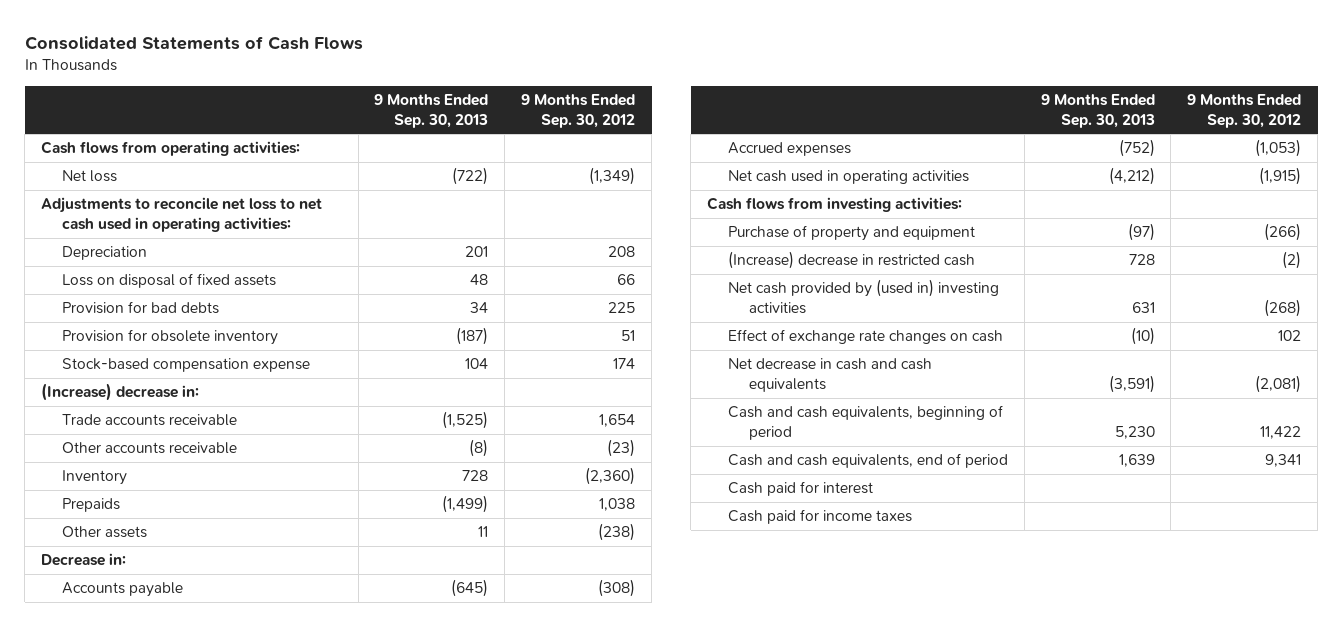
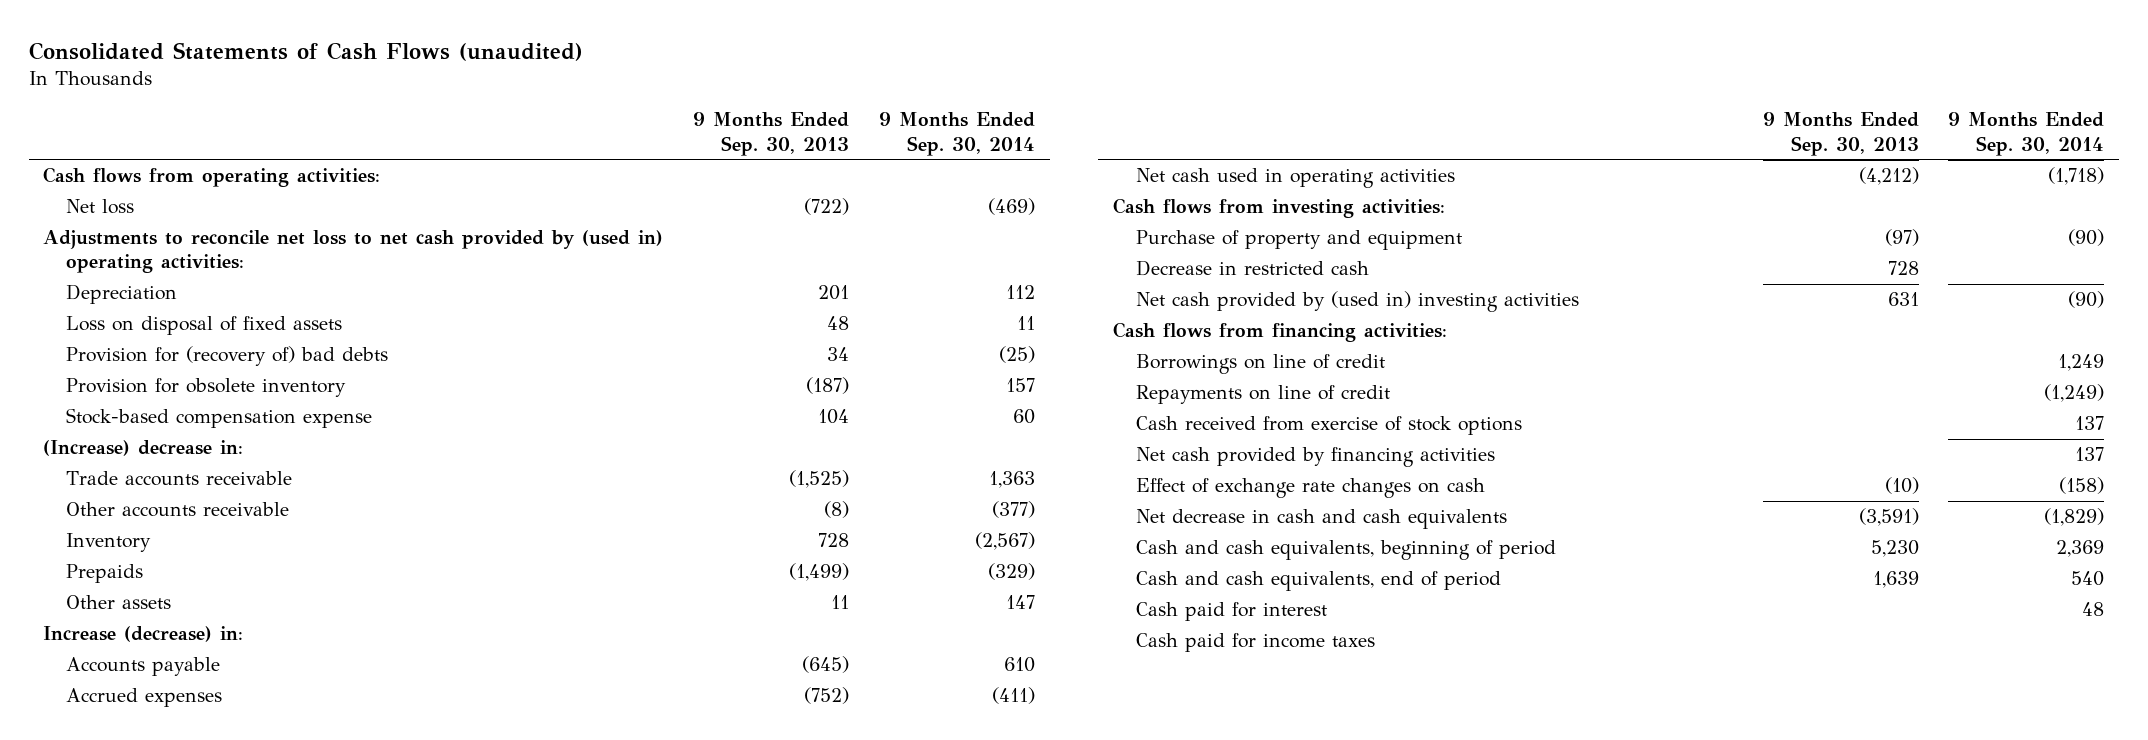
[24,36,363,51] Consolidated Statements of Cash Flows -> [28,41,583,61] Consolidated Statements of Cash Flows (unaudited)
[521,94,636,128] 9 Months Ended Sep. 30, 2012 -> none
none -> [878,112,1035,156] 9 Months Ended Sep. 30, 2014
[40,197,322,233] Adjustments to reconcile net loss to net cash used in operating activities: -> [43,230,664,274] Adjustments to reconcile net loss to net cash provided by (used in) operating activities:
[61,301,219,315] Provision for bad debts -> [66,346,389,367] Provision for (recovery of) bad debts
[40,553,126,567] Decrease in: -> [43,626,244,643] Increase (decrease) in:
[727,251,975,270] (Increase) decrease in restricted cash -> [1135,260,1369,277] Decrease in restricted cash
none -> [1113,322,1448,343] Cash flows from financing activities:
none -> [1135,354,1385,375] Borrowings on line of credit
none -> [1135,385,1390,405] Repayments on line of credit
none -> [1135,416,1522,436] Cash received from exercise of stock options
none -> [1135,447,1495,468] Net cash provided by financing activities

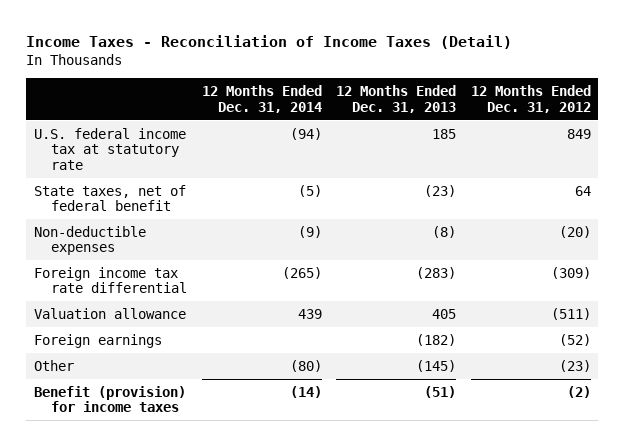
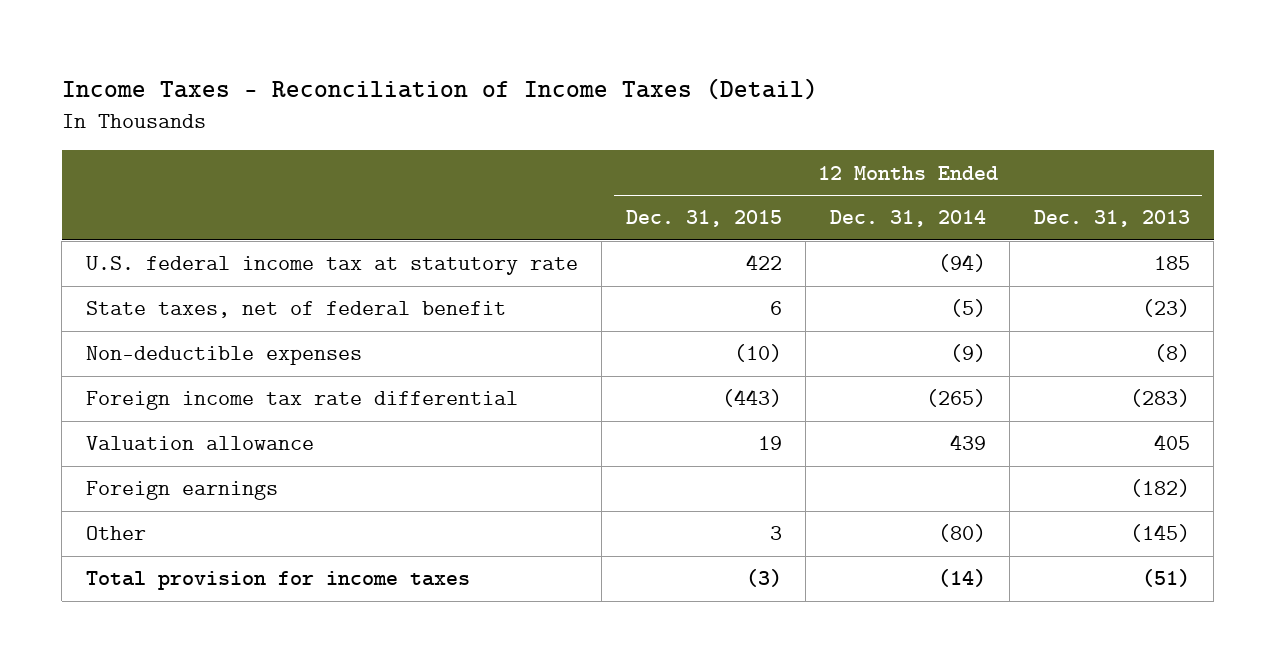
[470,84,591,113] 12 Months Ended Dec. 31, 2012 -> none
none -> [625,210,782,228] Dec. 31, 2015
[33,385,186,413] Benefit (provision) for income taxes -> [85,571,470,591] Total provision for income taxes

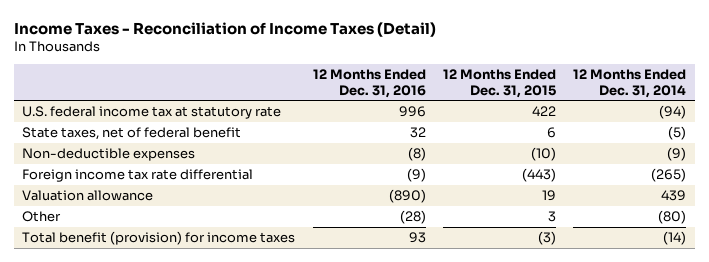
[1033,210,1190,228] Dec. 31, 2013 -> none
none -> [312,69,426,98] 12 Months Ended Dec. 31, 2016
[85,481,278,501] Foreign earnings -> none
[85,571,470,591] Total provision for income taxes -> [22,230,296,245] Total benefit (provision) for income taxes

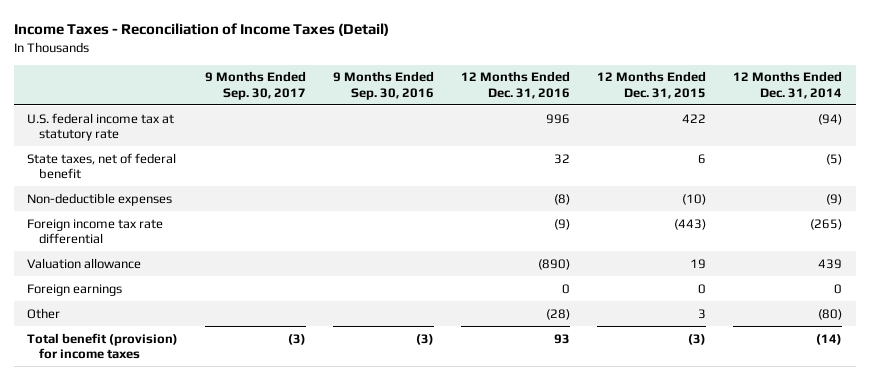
none -> [205,71,307,100] 9 Months Ended Sep. 30, 2017
none -> [333,71,435,100] 9 Months Ended Sep. 30, 2016
none -> [27,283,123,296] Foreign earnings

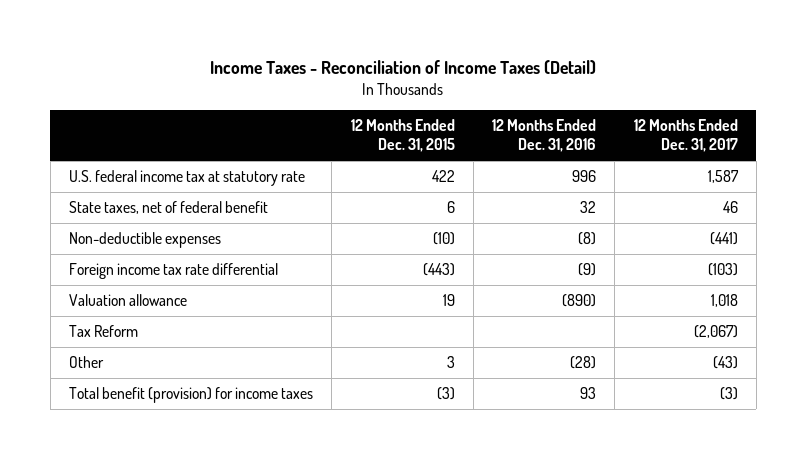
[205,71,307,100] 9 Months Ended Sep. 30, 2017 -> none
[333,71,435,100] 9 Months Ended Sep. 30, 2016 -> none
[733,71,843,99] 12 Months Ended Dec. 31, 2014 -> none
none -> [633,118,738,153] 12 Months Ended Dec. 31, 2017
[27,283,123,296] Foreign earnings -> none
none -> [69,324,139,337] Tax Reform

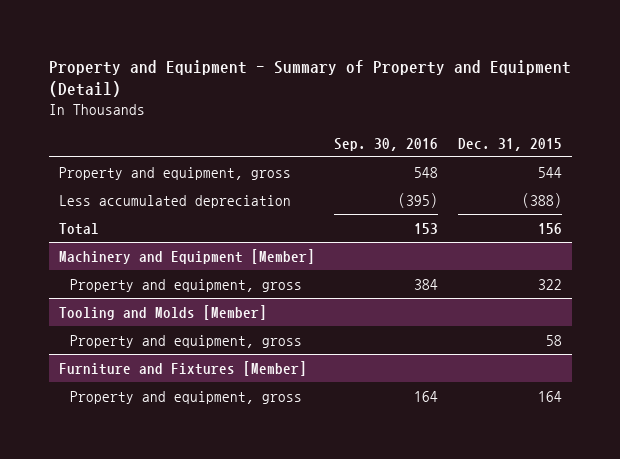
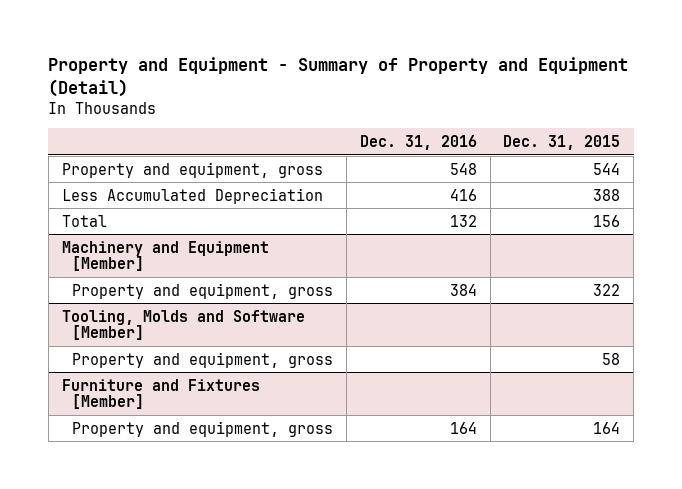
[334,137,439,151] Sep. 30, 2016 -> none
none -> [359,134,477,150] Dec. 31, 2016
[58,194,291,208] Less accumulated depreciation -> [61,187,323,204] Less Accumulated Depreciation
[521,192,562,208] (388) -> [593,188,621,201] 388
[58,304,267,320] Tooling and Molds [Member] -> [61,309,305,341] Tooling, Molds and Software [Member]

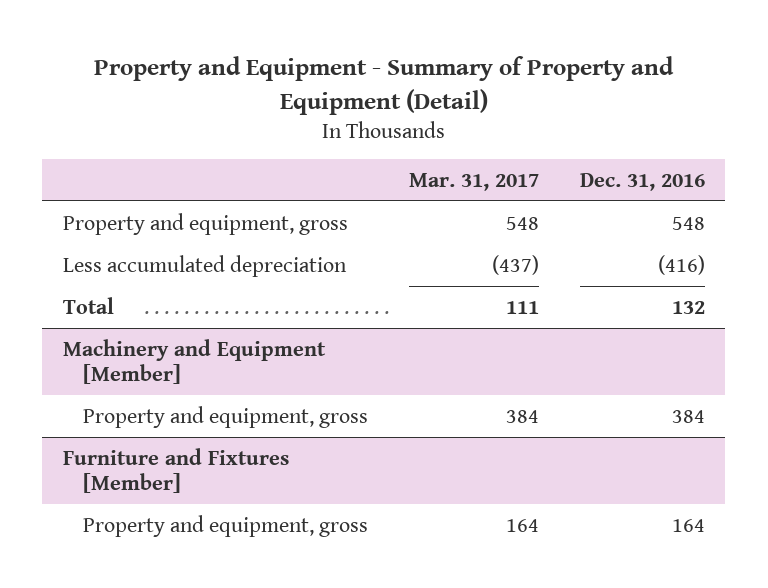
[503,134,621,150] Dec. 31, 2015 -> none
none -> [409,172,540,191] Mar. 31, 2017
[61,187,323,204] Less Accumulated Depreciation -> [62,254,347,277] Less accumulated depreciation
[449,188,477,201] 416 -> [657,254,705,275] (416)
[61,309,305,341] Tooling, Molds and Software [Member] -> none
[72,351,334,368] Property and equipment, gross -> none

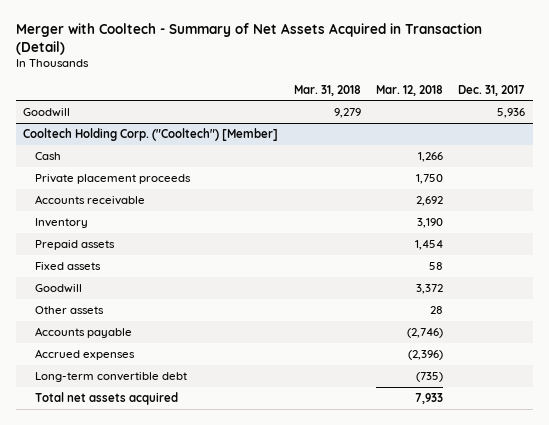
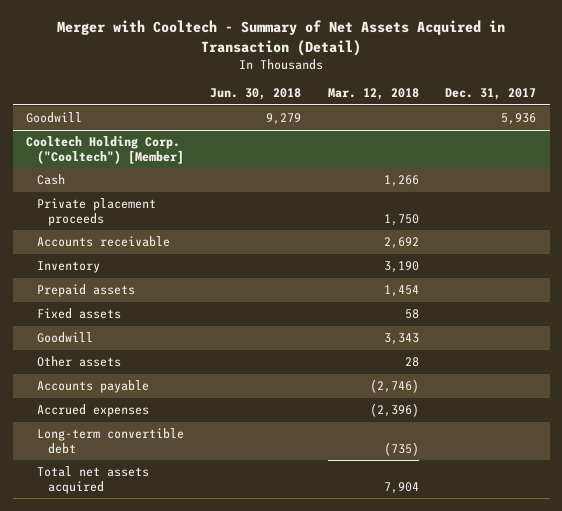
[293,84,361,96] Mar. 31, 2018 -> none
none -> [210,88,302,101] Jun. 30, 2018
[415,283,443,294] 3,372 -> [383,333,419,346] 3,343
[414,392,443,404] 7,933 -> [383,481,419,494] 7,904

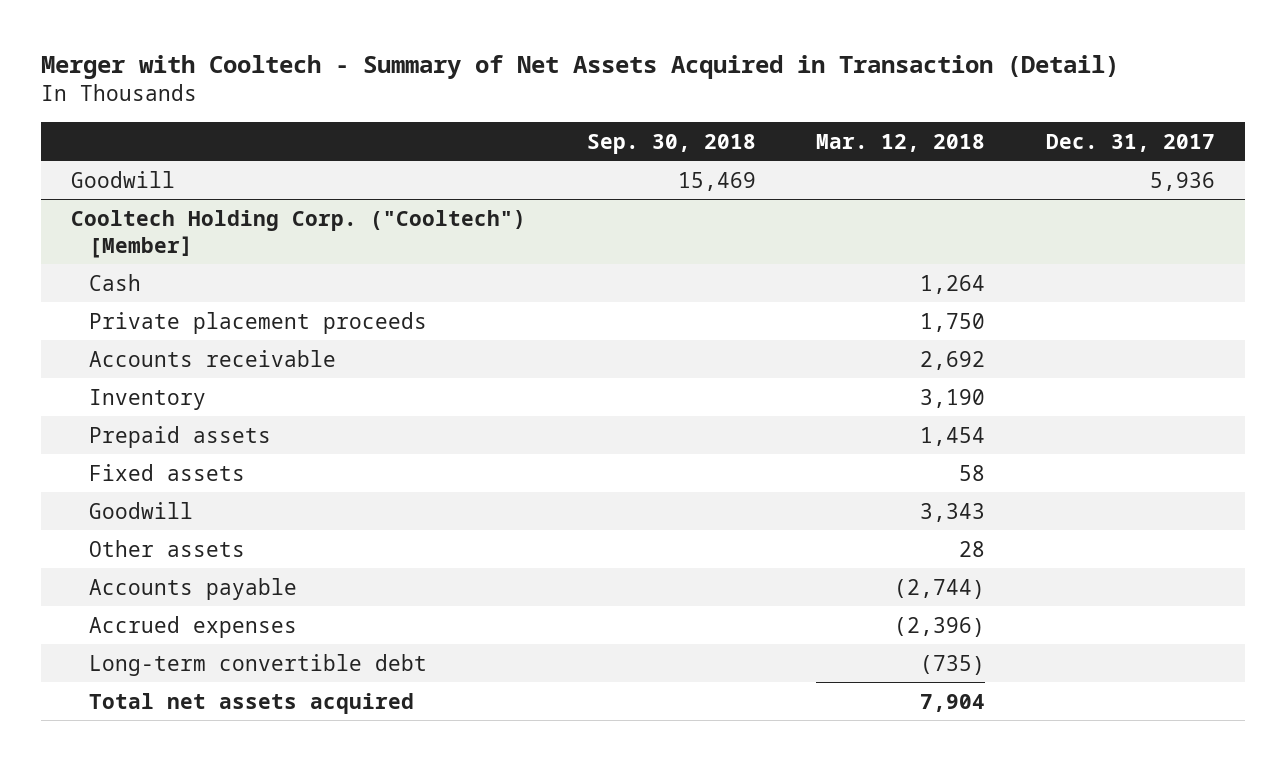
[210,88,302,101] Jun. 30, 2018 -> none
none -> [586,133,756,154] Sep. 30, 2018
[383,175,419,188] 1,266 -> [920,274,986,294] 1,264
[369,379,419,394] (2,746) -> [894,578,986,599] (2,744)

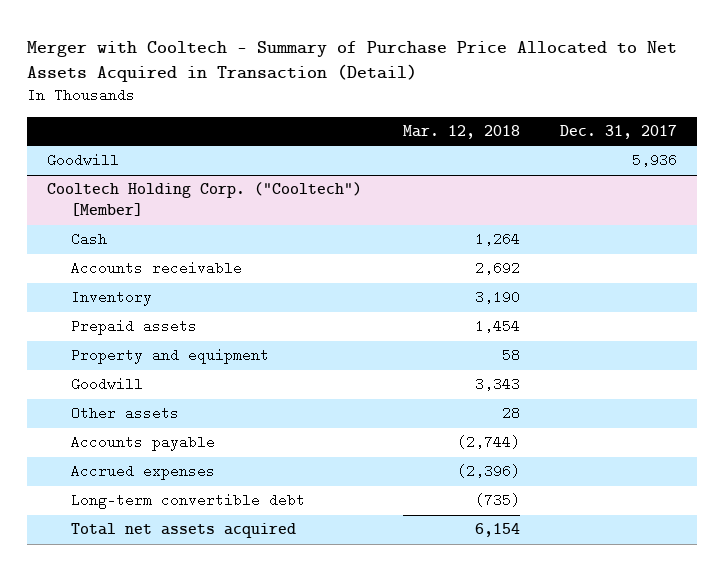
[41,55,1120,80] Merger with Cooltech - Summary of Net Assets Acquired in Transaction (Detail) -> [27,40,678,83] Merger with Cooltech - Summary of Purchase Price Allocated to Net Assets Acquired in Transaction (Detail)
[586,133,756,154] Sep. 30, 2018 -> none
[88,311,427,334] Private placement proceeds -> none
[88,463,245,481] Fixed assets -> [71,348,270,365] Property and equipment
[920,693,986,712] 7,904 -> [474,523,520,538] 6,154

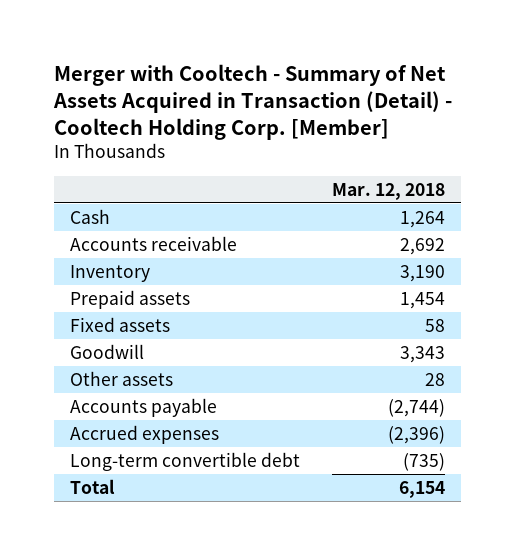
[27,40,678,83] Merger with Cooltech - Summary of Purchase Price Allocated to Net Assets Acquired in Transaction (Detail) -> [52,63,452,140] Merger with Cooltech - Summary of Net Assets Acquired in Transaction (Detail) - Cooltech Holding Corp. [Member]
[559,125,677,140] Dec. 31, 2017 -> none
[47,153,120,168] Goodwill -> none
[47,182,363,217] Cooltech Holding Corp. ("Cooltech") [Member] -> none
[71,348,270,365] Property and equipment -> [69,316,170,332] Fixed assets
[71,523,297,539] Total net assets acquired -> [69,478,115,494] Total

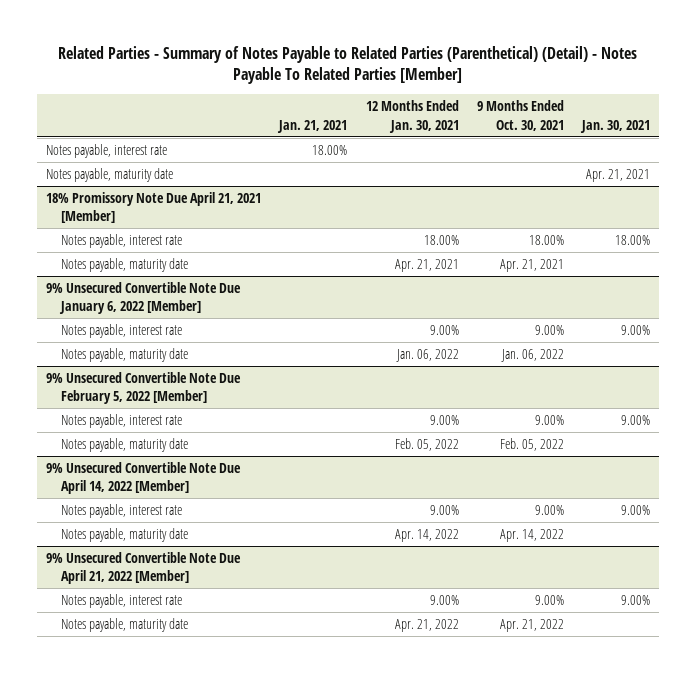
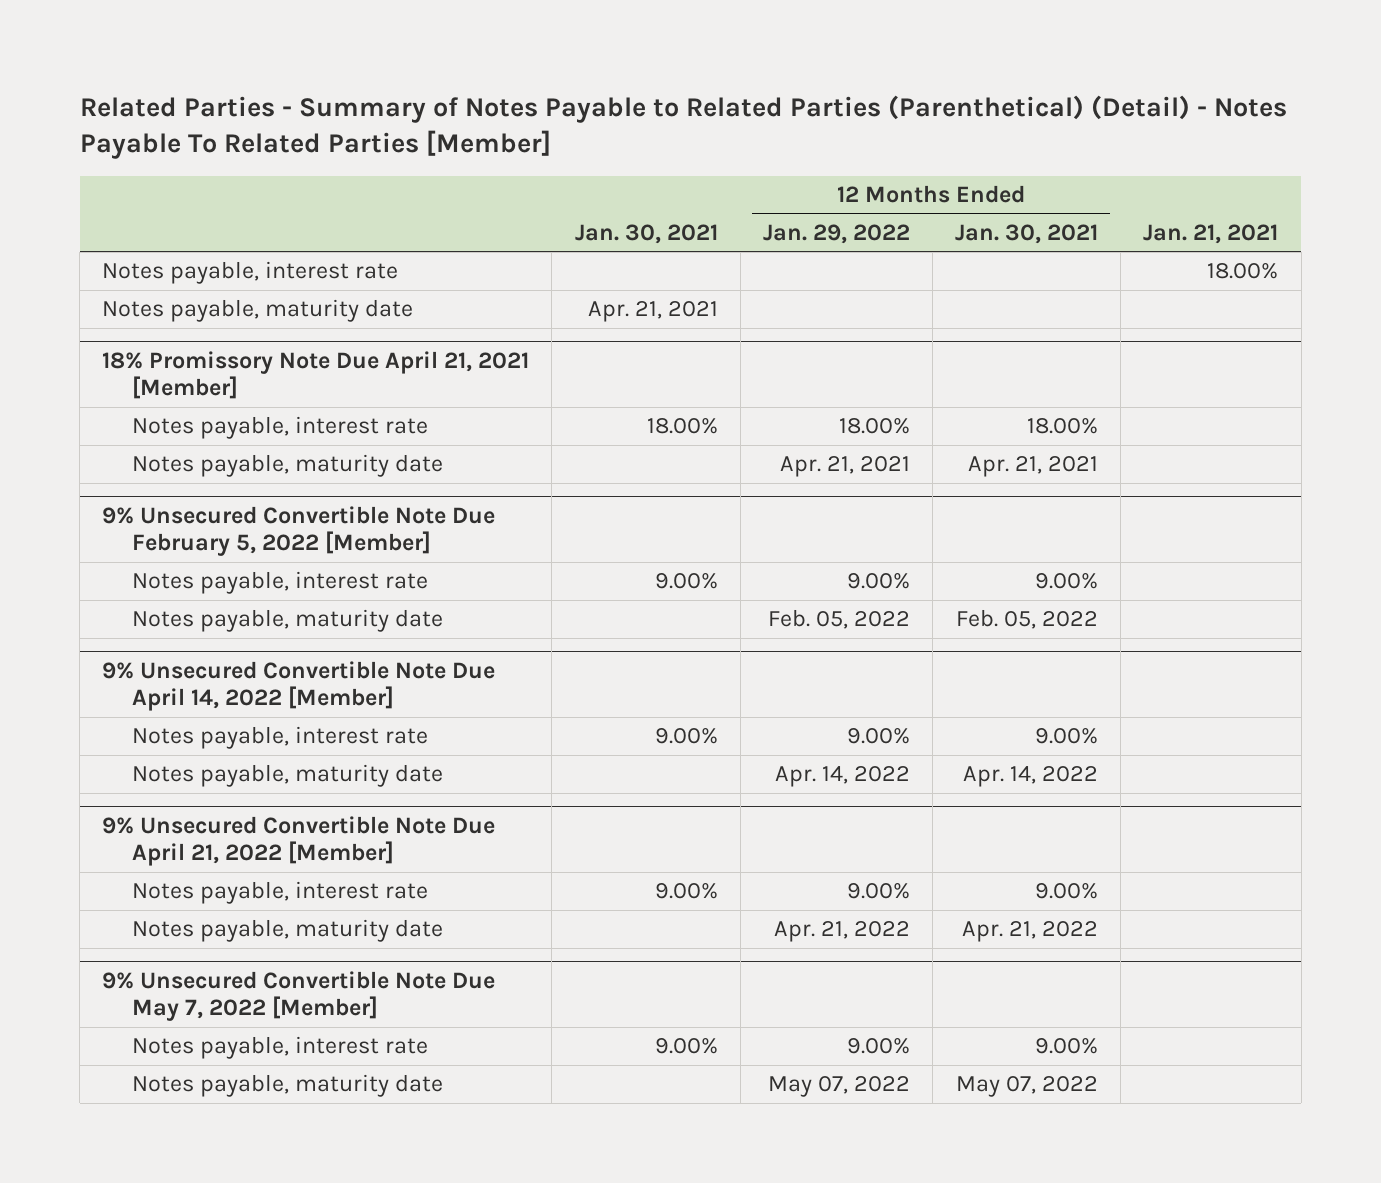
[476,100,564,131] 9 Months Ended Oct. 30, 2021 -> none
none -> [762,223,910,244] Jan. 29, 2022
[46,282,242,315] 9% Unsecured Convertible Note Due January 6, 2022 [Member] -> none
[61,324,183,339] Notes payable, interest rate -> none
[61,348,189,363] Notes payable, maturity date -> none
none -> [102,970,496,1022] 9% Unsecured Convertible Note Due May 7, 2022 [Member]
none -> [131,1036,428,1060] Notes payable, interest rate
none -> [131,1074,443,1098] Notes payable, maturity date

